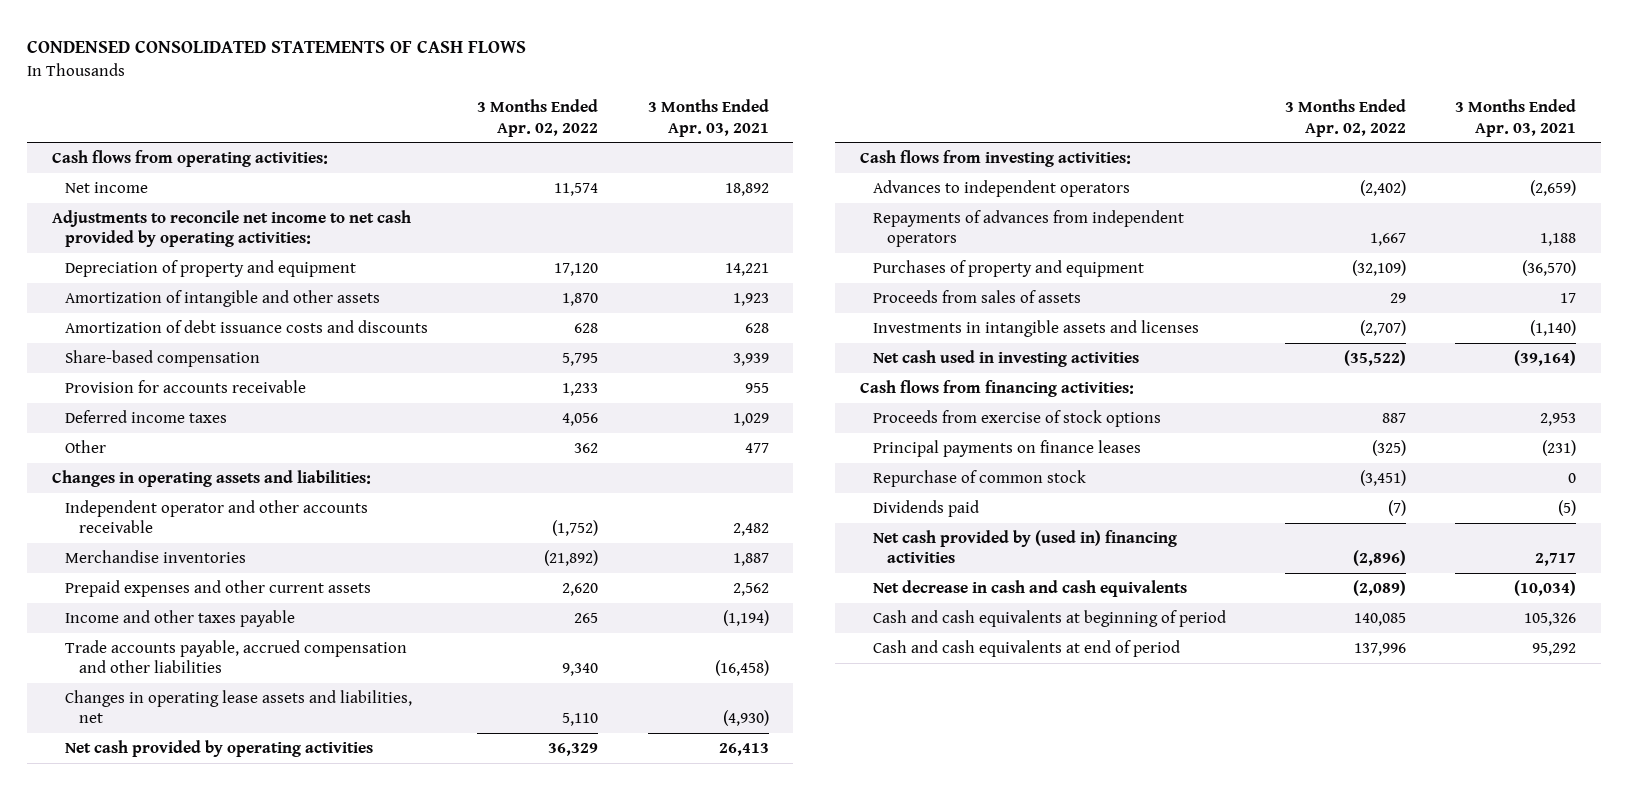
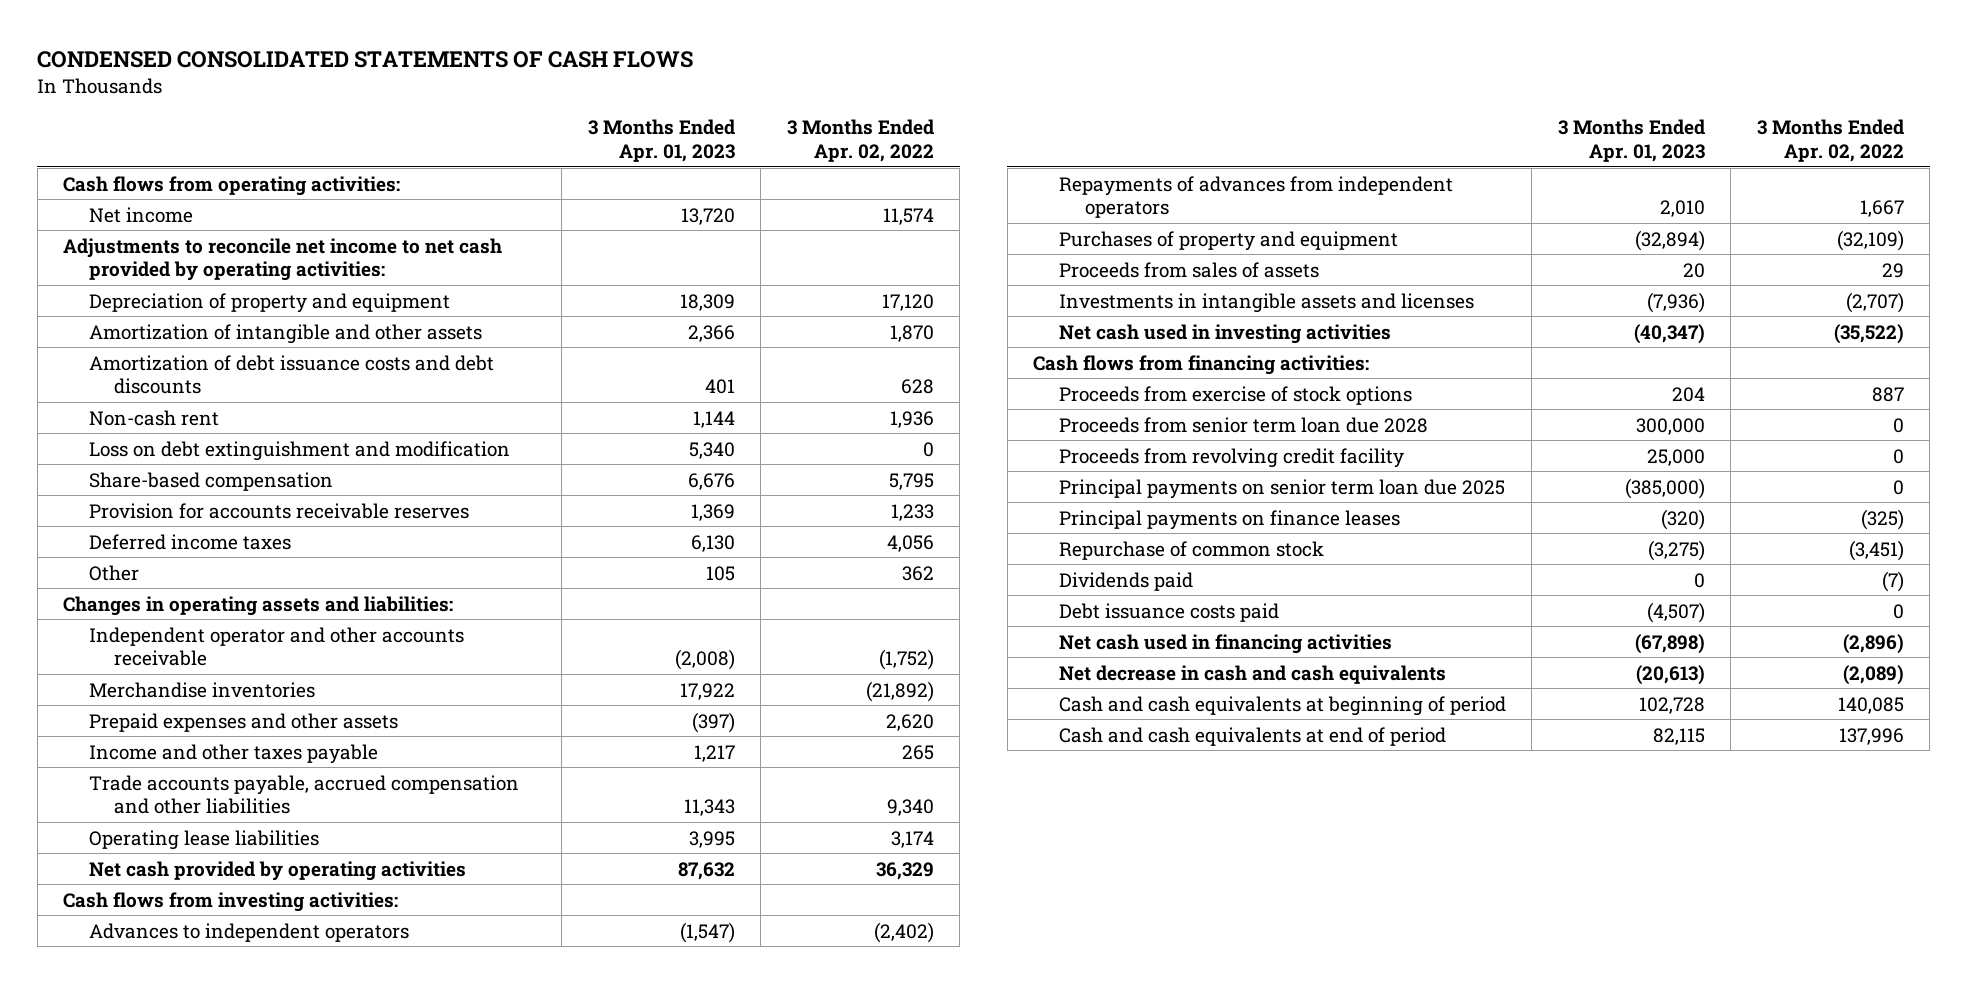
[647,99,769,137] 3 Months Ended Apr. 03, 2021 -> none
none -> [587,119,735,162] 3 Months Ended Apr. 01, 2023
[65,320,429,334] Amortization of debt issuance costs and discounts -> [88,354,494,395] Amortization of debt issuance costs and debt discounts
none -> [88,409,219,426] Non-cash rent
none -> [88,440,510,461] Loss on debt extinguishment and modification
[65,380,307,394] Provision for accounts receivable -> [88,502,469,519] Provision for accounts receivable reserves
[65,580,372,598] Prepaid expenses and other current assets -> [88,712,398,732] Prepaid expenses and other assets
[65,690,413,724] Changes in operating lease assets and liabilities, net -> none
none -> [88,829,319,850] Operating lease liabilities
none -> [1058,416,1428,433] Proceeds from senior term loan due 2028
none -> [1058,447,1404,468] Proceeds from revolving credit facility
none -> [1058,478,1505,499] Principal payments on senior term loan due 2025
none -> [1058,602,1279,622] Debt issuance costs paid
[873,530,1178,564] Net cash provided by (used in) financing activities -> [1058,633,1392,654] Net cash used in financing activities

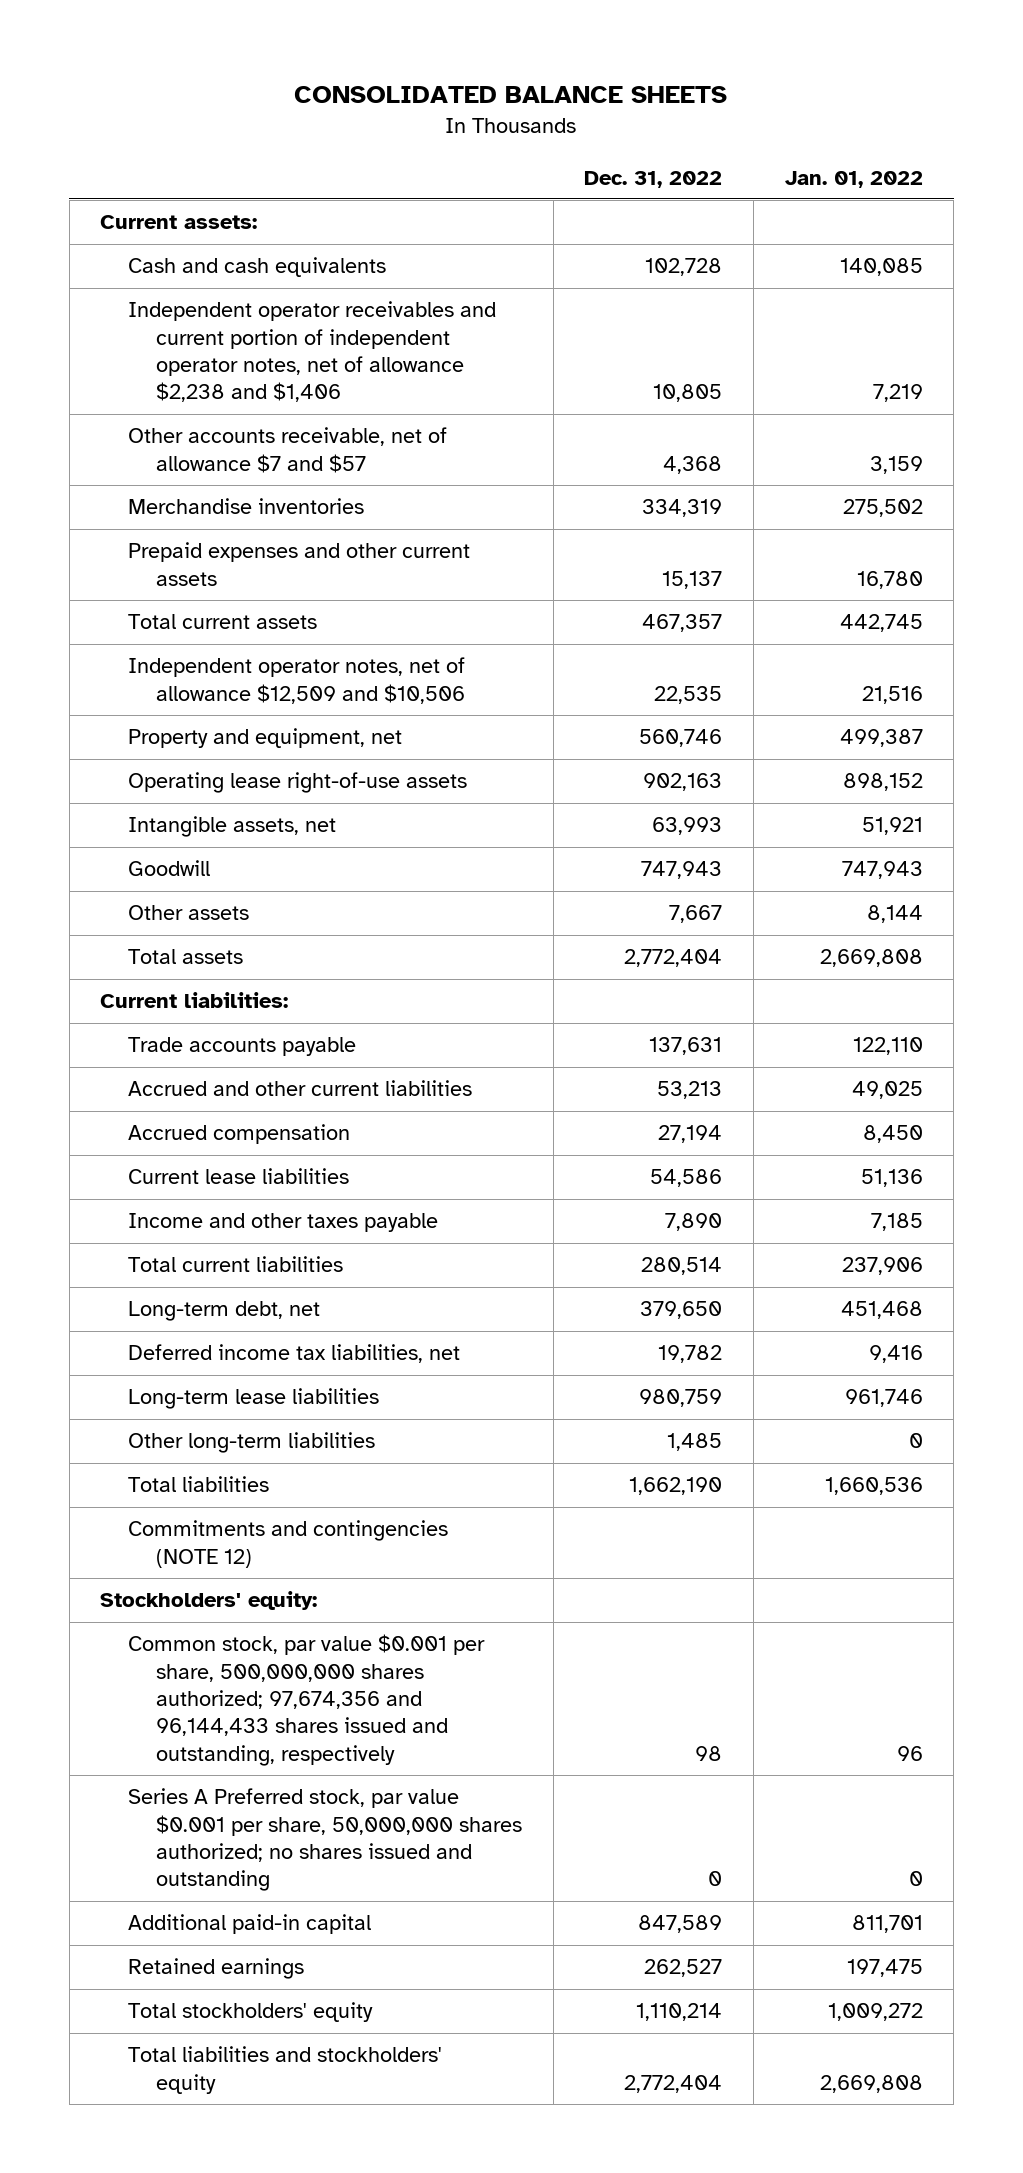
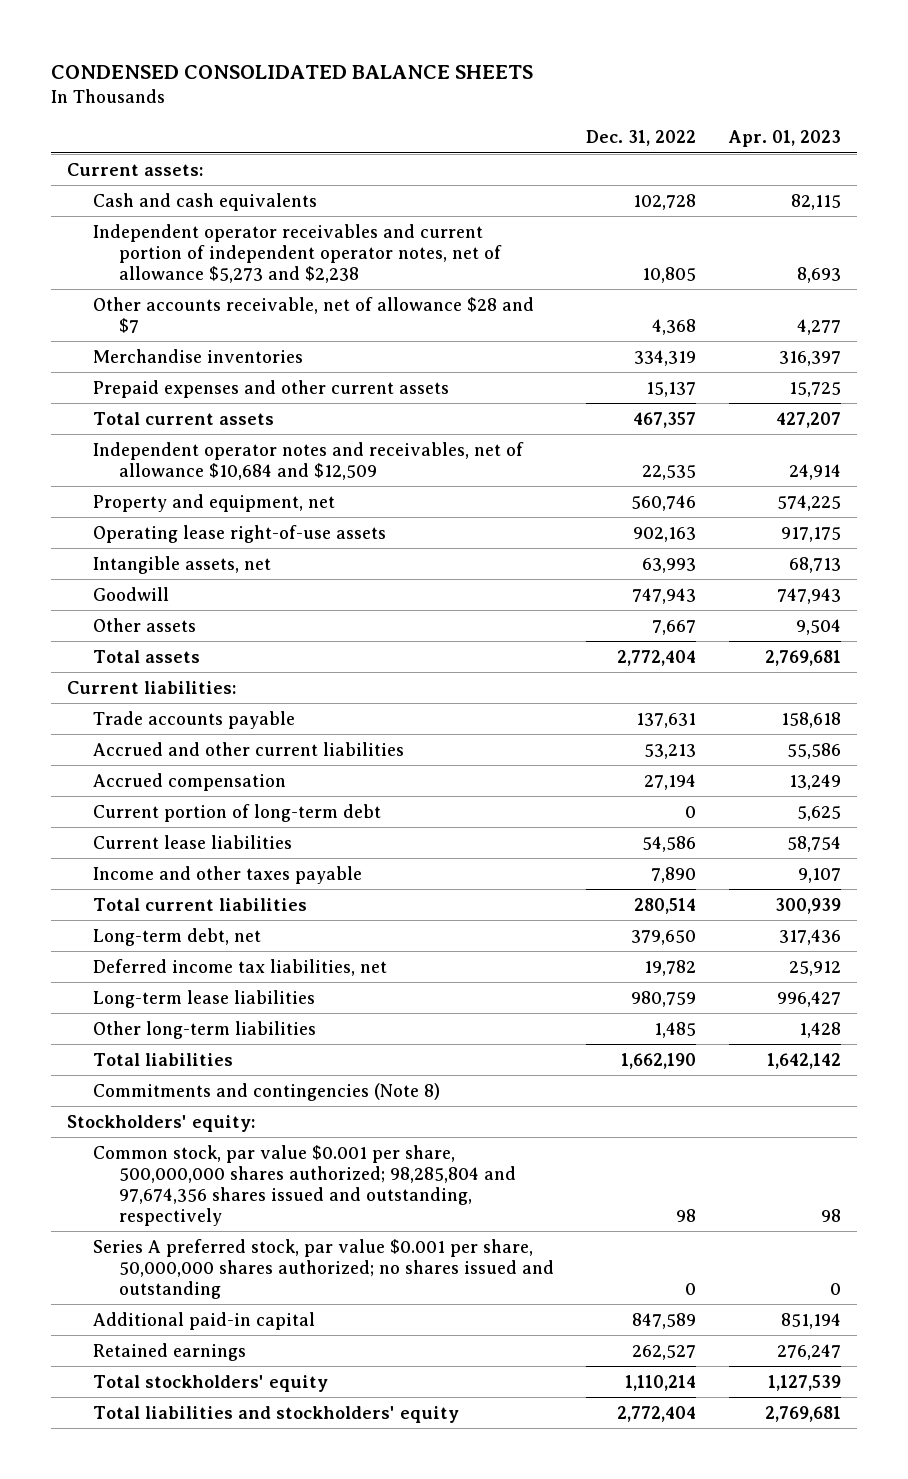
[294,86,728,104] CONSOLIDATED BALANCE SHEETS -> [51,64,534,79] CONDENSED CONSOLIDATED BALANCE SHEETS
[784,170,923,188] Jan. 01, 2022 -> none
none -> [727,130,841,148] Apr. 01, 2023
[128,301,497,403] Independent operator receivables and current portion of independent operator notes, net of allowance $2,238 and $1,406 -> [93,223,503,283] Independent operator receivables and current portion of independent operator notes, net of allowance $5,273 and $2,238
[128,427,448,473] Other accounts receivable, net of allowance $7 and $57 -> [93,296,535,333] Other accounts receivable, net of allowance $28 and $7
[128,657,466,704] Independent operator notes, net of allowance $12,509 and $10,506 -> [93,441,525,480] Independent operator notes and receivables, net of allowance $10,684 and $12,509
none -> [93,803,382,822] Current portion of long-term debt
[128,1520,449,1568] Commitments and contingencies (NOTE 12) -> [93,1082,441,1101] Commitments and contingencies (Note 8)
[128,1634,486,1766] Common stock, par value $0.001 per share, 500,000,000 shares authorized; 97,674,356 and 96,144,433 shares issued and outstanding, respectively -> [93,1144,517,1226] Common stock, par value $0.001 per share, 500,000,000 shares authorized; 98,285,804 and 97,674,356 shares issued and outstanding, respectively
[128,1788,523,1892] Series A Preferred stock, par value $0.001 per share, 50,000,000 shares authorized; no shares issued and outstanding -> [93,1238,555,1299] Series A preferred stock, par value $0.001 per share, 50,000,000 shares authorized; no shares issued and outstanding

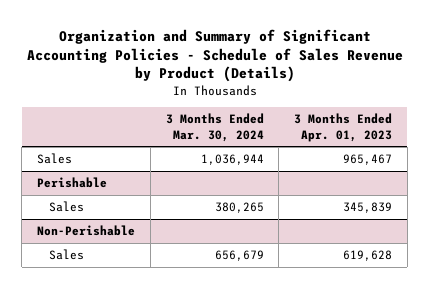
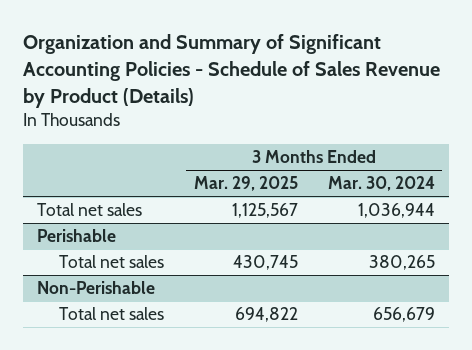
[294,112,393,142] 3 Months Ended Apr. 01, 2023 -> none
none -> [193,176,298,192] Mar. 29, 2025
[37,153,73,165] Sales -> [37,203,143,217] Total net sales
[48,201,84,213] Sales -> [59,255,165,269] Total net sales
[48,249,84,261] Sales -> [59,307,165,321] Total net sales

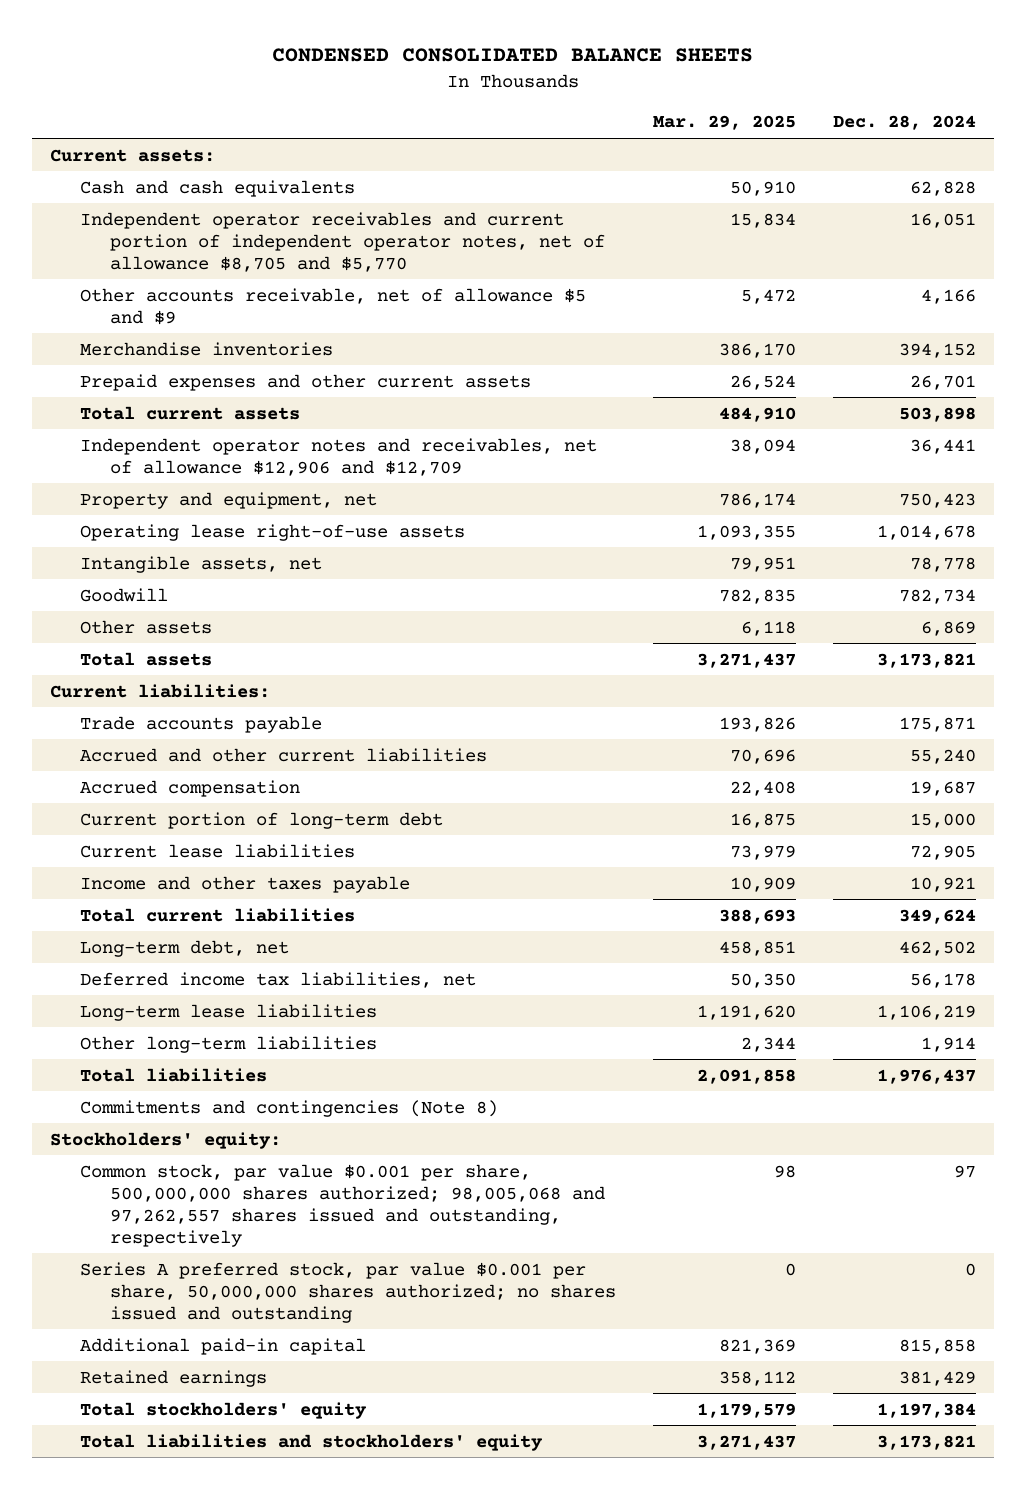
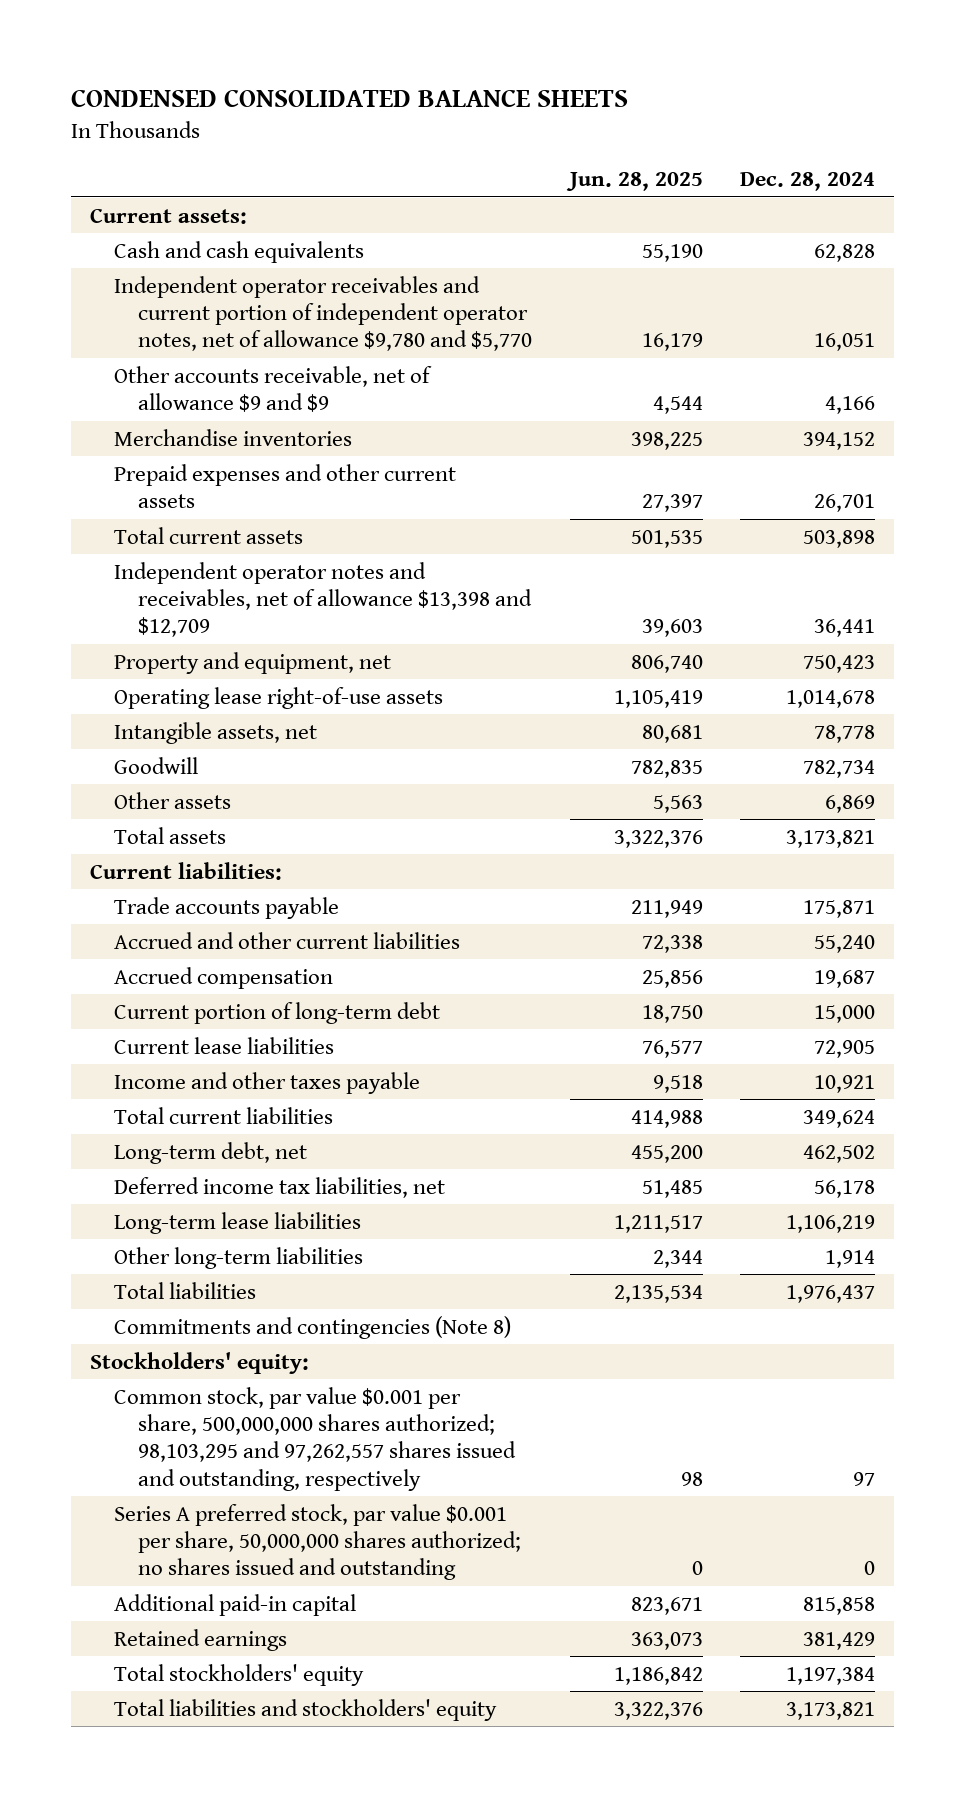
[652,115,796,131] Mar. 29, 2025 -> none
none -> [565,172,703,192] Jun. 28, 2025
[80,211,605,272] Independent operator receivables and current portion of independent operator notes, net of allowance $8,705 and $5,770 -> [114,275,533,352] Independent operator receivables and current portion of independent operator notes, net of allowance $9,780 and $5,770
[80,287,587,325] Other accounts receivable, net of allowance $5 and $9 -> [114,365,433,413] Other accounts receivable, net of allowance $9 and $9
[80,437,598,476] Independent operator notes and receivables, net of allowance $12,906 and $12,709 -> [114,561,533,638] Independent operator notes and receivables, net of allowance $13,398 and $12,709
[80,1163,605,1247] Common stock, par value $0.001 per share, 500,000,000 shares authorized; 98,005,068 and 97,262,557 shares issued and outstanding, respectively -> [114,1386,517,1491] Common stock, par value $0.001 per share, 500,000,000 shares authorized; 98,103,295 and 97,262,557 shares issued and outstanding, respectively

